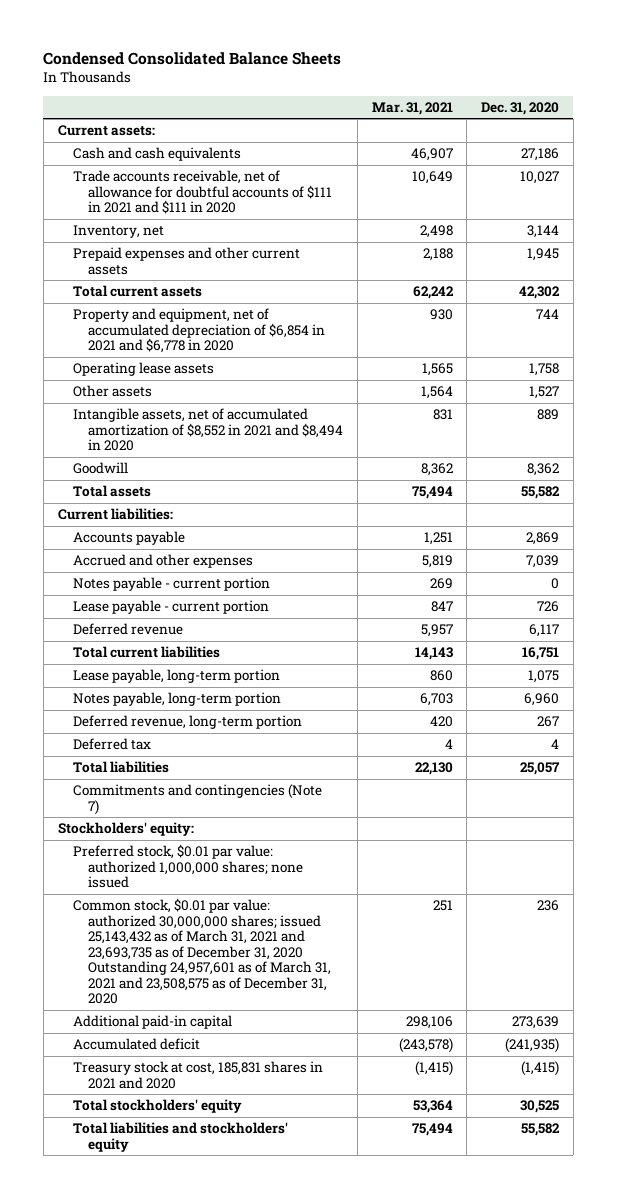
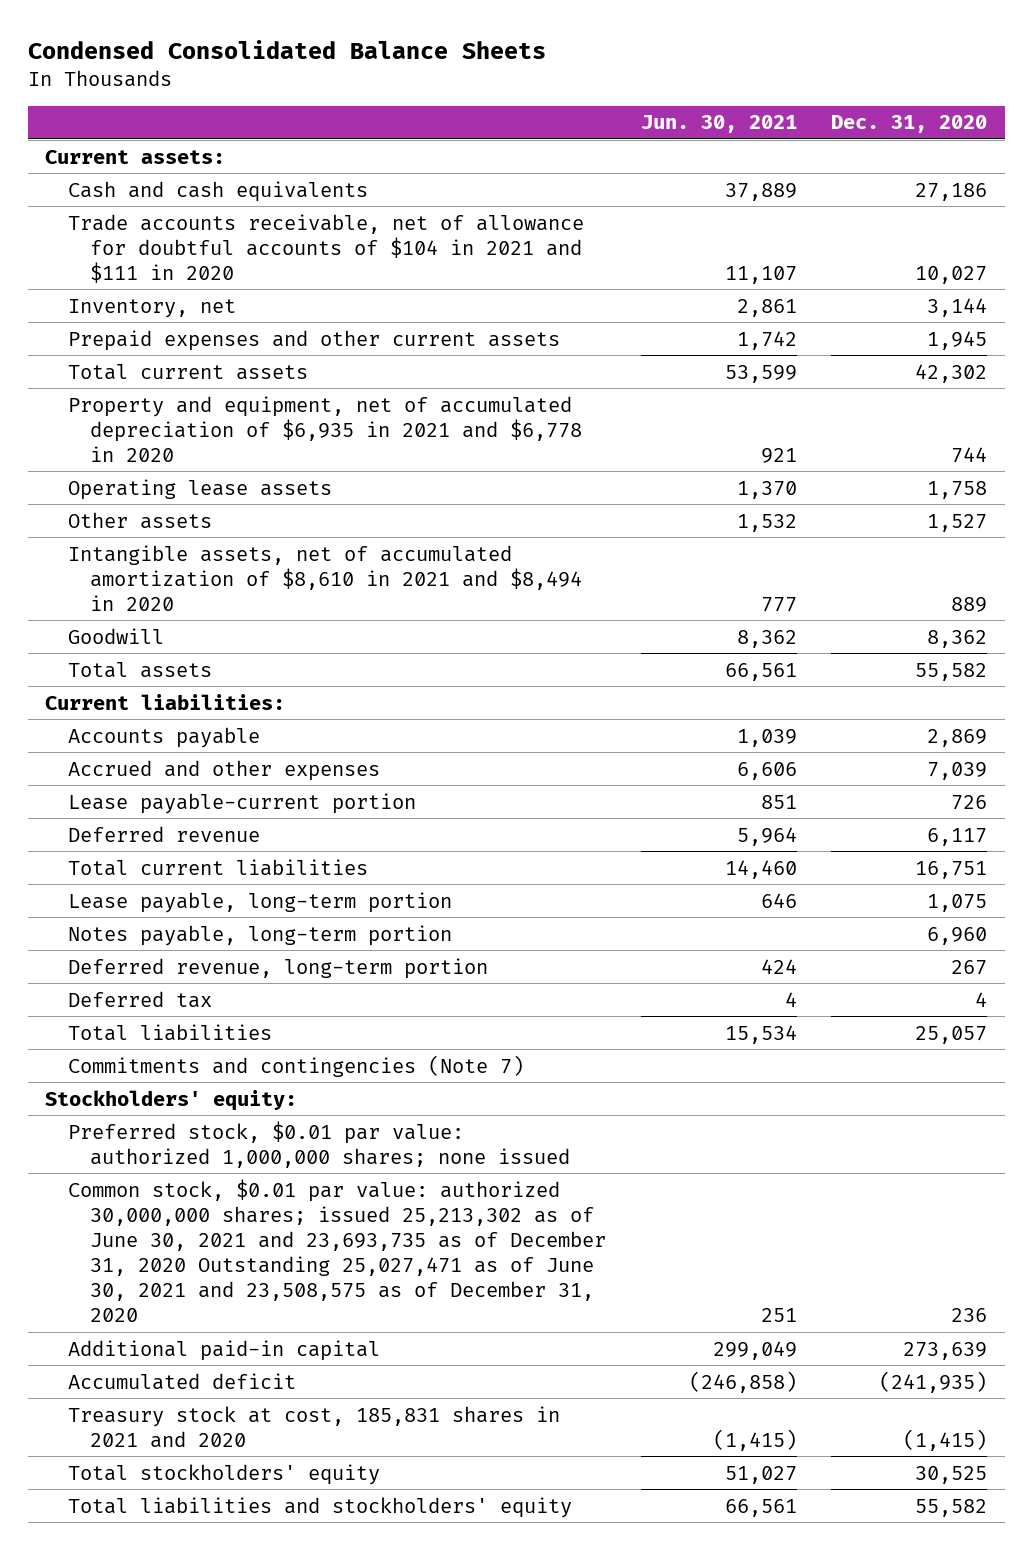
[371,101,453,115] Mar. 31, 2021 -> none
none -> [640,115,797,134] Jun. 30, 2021
[72,170,332,215] Trade accounts receivable, net of allowance for doubtful accounts of $111 in 2021 and $111 in 2020 -> [67,213,584,283] Trade accounts receivable, net of allowance for doubtful accounts of $104 in 2021 and $111 in 2020
[72,308,325,354] Property and equipment, net of accumulated depreciation of $6,854 in 2021 and $6,778 in 2020 -> [67,395,583,462] Property and equipment, net of accumulated depreciation of $6,935 in 2021 and $6,778 in 2020
[72,408,343,452] Intangible assets, net of accumulated amortization of $8,552 in 2021 and $8,494 in 2020 -> [67,544,583,611] Intangible assets, net of accumulated amortization of $8,610 in 2021 and $8,494 in 2020
[72,577,270,592] Notes payable - current portion -> none
[72,600,269,615] Lease payable - current portion -> [67,792,416,814] Lease payable-current portion
[72,898,331,1005] Common stock, $0.01 par value: authorized 30,000,000 shares; issued 25,143,432 as of March 31, 2021 and 23,693,735 as of December 31, 2020 Outstanding 24,957,601 as of March 31, 2021 and 23,508,575 as of December 31, 2020 -> [67,1178,607,1323] Common stock, $0.01 par value: authorized 30,000,000 shares; issued 25,213,302 as of June 30, 2021 and 23,693,735 as of December 31, 2020 Outstanding 25,027,471 as of June 30, 2021 and 23,508,575 as of December 31, 2020

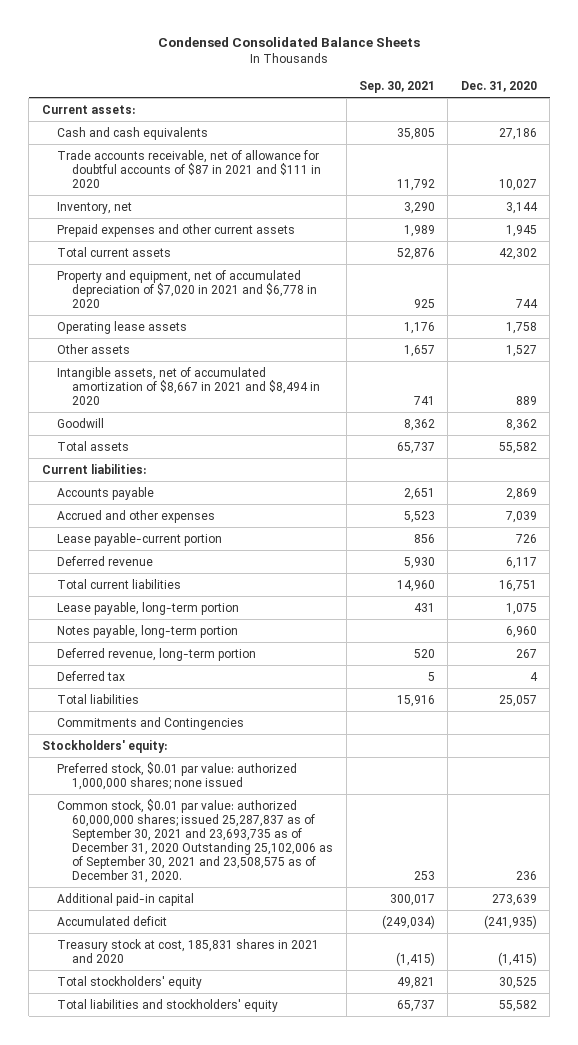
[640,115,797,134] Jun. 30, 2021 -> none
none -> [359,81,436,94] Sep. 30, 2021
[67,213,584,283] Trade accounts receivable, net of allowance for doubtful accounts of $104 in 2021 and $111 in 2020 -> [56,149,322,188] Trade accounts receivable, net of allowance for doubtful accounts of $87 in 2021 and $111 in 2020
[67,395,583,462] Property and equipment, net of accumulated depreciation of $6,935 in 2021 and $6,778 in 2020 -> [56,269,318,308] Property and equipment, net of accumulated depreciation of $7,020 in 2021 and $6,778 in 2020
[67,544,583,611] Intangible assets, net of accumulated amortization of $8,610 in 2021 and $8,494 in 2020 -> [56,366,321,405] Intangible assets, net of accumulated amortization of $8,667 in 2021 and $8,494 in 2020
[67,1054,524,1077] Commitments and contingencies (Note 7) -> [56,716,244,730] Commitments and Contingencies
[67,1178,607,1323] Common stock, $0.01 par value: authorized 30,000,000 shares; issued 25,213,302 as of June 30, 2021 and 23,693,735 as of December 31, 2020 Outstanding 25,027,471 as of June 30, 2021 and 23,508,575 as of December 31, 2020 -> [56,798,334,884] Common stock, $0.01 par value: authorized 60,000,000 shares; issued 25,287,837 as of September 30, 2021 and 23,693,735 as of December 31, 2020 Outstanding 25,102,006 as of September 30, 2021 and 23,508,575 as of December 31, 2020.

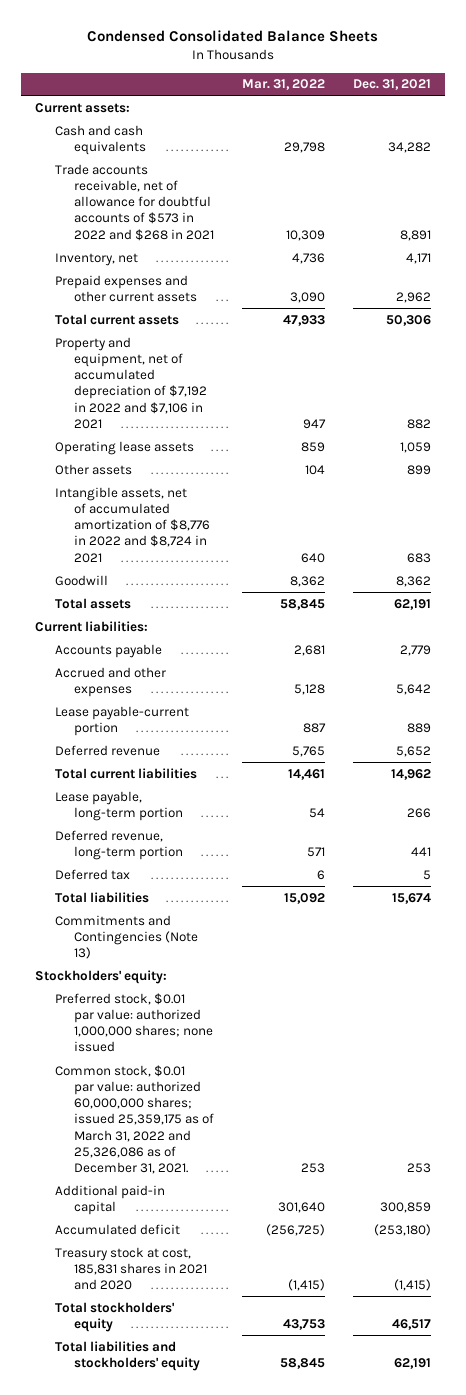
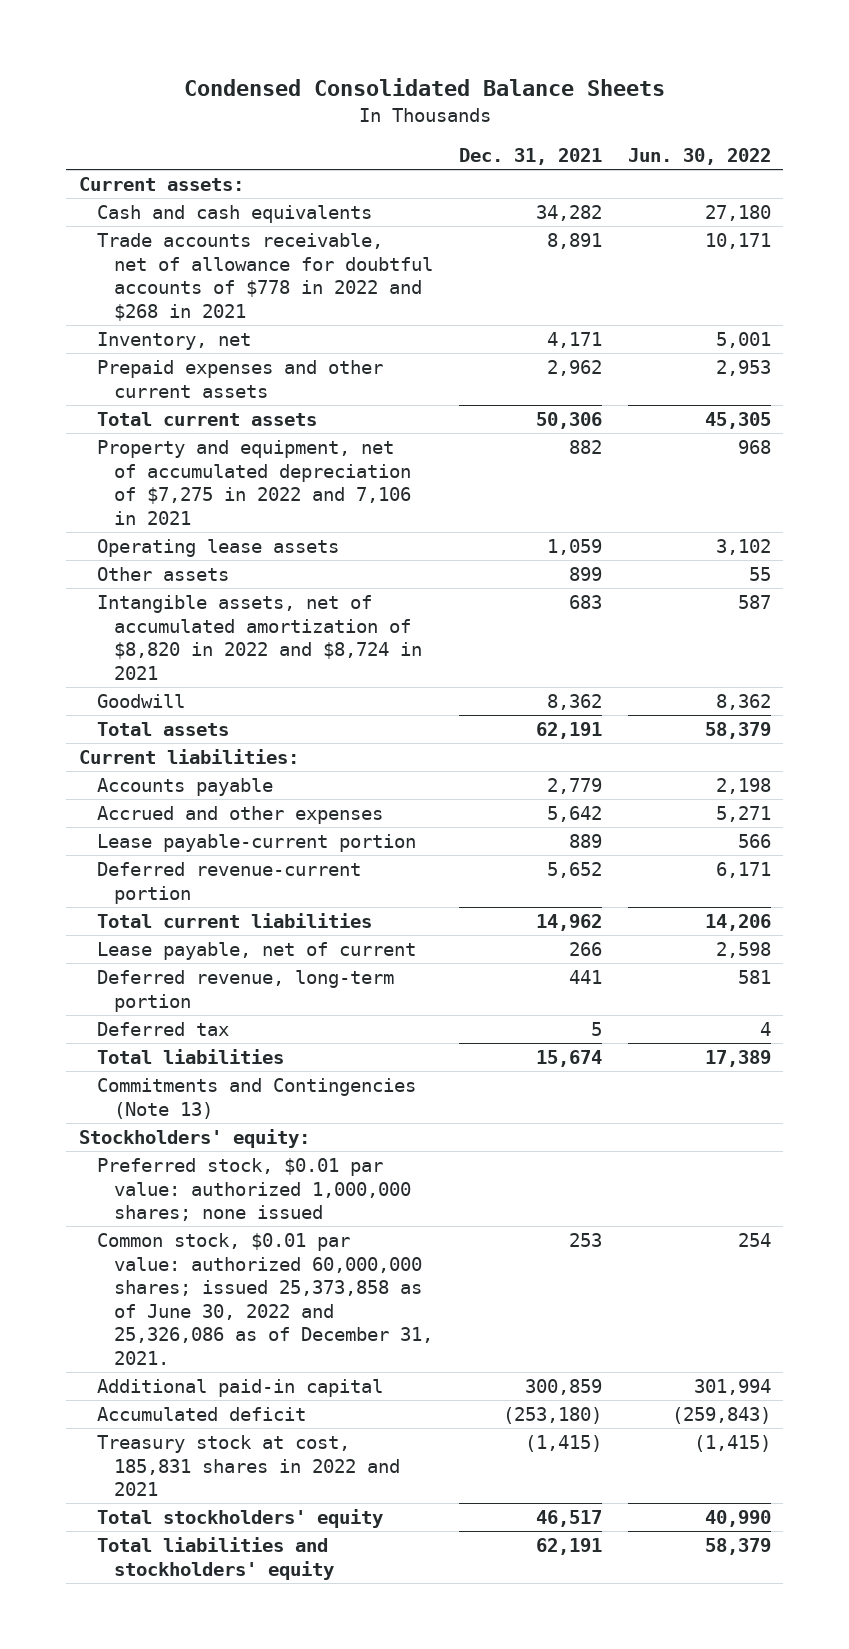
[242,79,326,91] Mar. 31, 2022 -> none
none -> [627,148,771,166] Jun. 30, 2022
[54,163,215,241] Trade accounts receivable, net of allowance for doubtful accounts of $573 in 2022 and $268 in 2021 -> [96,233,434,321] Trade accounts receivable, net of allowance for doubtful accounts of $778 in 2022 and $268 in 2021
[54,336,208,429] Property and equipment, net of accumulated depreciation of $7,192 in 2022 and $7,106 in 2021 -> [96,440,412,525] Property and equipment, net of accumulated depreciation of $7,275 in 2022 and 7,106 in 2021
[54,486,211,563] Intangible assets, net of accumulated amortization of $8,776 in 2022 and $8,724 in 2021 -> [96,595,423,680] Intangible assets, net of accumulated amortization of $8,820 in 2022 and $8,724 in 2021
[54,744,160,756] Deferred revenue -> [96,862,361,904] Deferred revenue-current portion
[54,790,184,821] Lease payable, long-term portion -> [96,942,416,961] Lease payable, net of current
[54,1064,215,1175] Common stock, $0.01 par value: authorized 60,000,000 shares; issued 25,359,175 as of March 31, 2022 and 25,326,086 as of December 31, 2021. -> [96,1233,434,1365] Common stock, $0.01 par value: authorized 60,000,000 shares; issued 25,373,858 as of June 30, 2022 and 25,326,086 as of December 31, 2021.
[54,1246,208,1291] Treasury stock at cost, 185,831 shares in 2021 and 2020 -> [96,1435,401,1497] Treasury stock at cost, 185,831 shares in 2022 and 2021

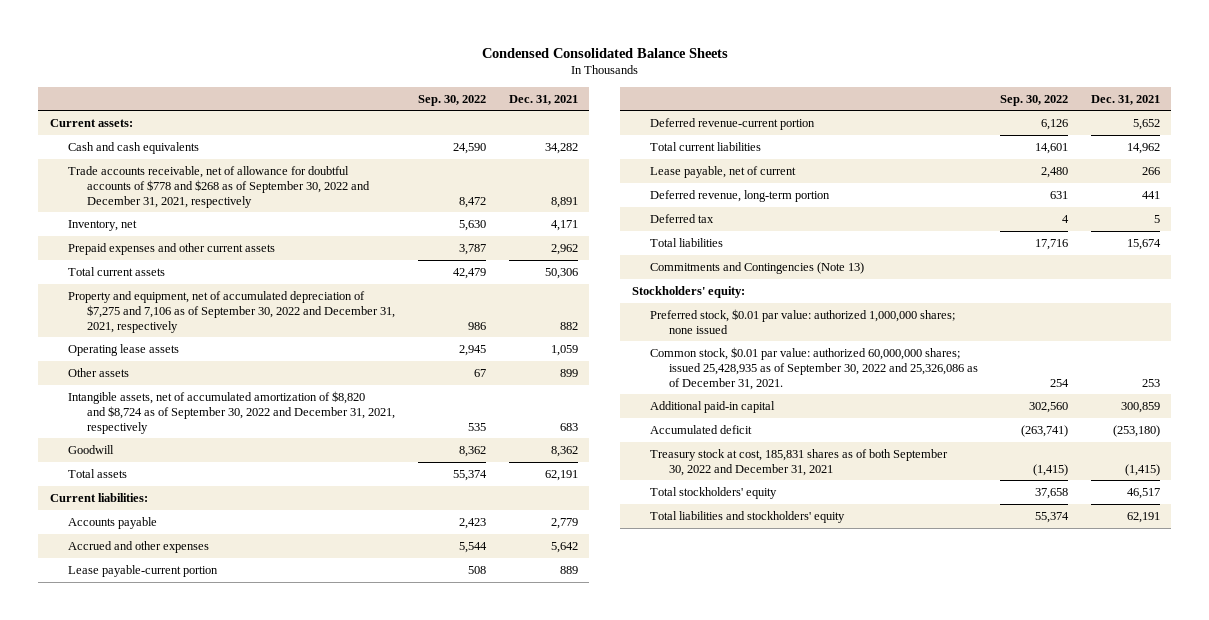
[627,148,771,166] Jun. 30, 2022 -> none
none -> [418,94,487,106] Sep. 30, 2022
[96,233,434,321] Trade accounts receivable, net of allowance for doubtful accounts of $778 in 2022 and $268 in 2021 -> [68,165,370,208] Trade accounts receivable, net of allowance for doubtful accounts of $778 and $268 as of September 30, 2022 and December 31, 2021, respectively
[96,440,412,525] Property and equipment, net of accumulated depreciation of $7,275 in 2022 and 7,106 in 2021 -> [68,290,395,333] Property and equipment, net of accumulated depreciation of $7,275 and 7,106 as of September 30, 2022 and December 31, 2021, respectively
[96,595,423,680] Intangible assets, net of accumulated amortization of $8,820 in 2022 and $8,724 in 2021 -> [68,390,395,434] Intangible assets, net of accumulated amortization of $8,820 and $8,724 as of September 30, 2022 and December 31, 2021, respectively
[96,1233,434,1365] Common stock, $0.01 par value: authorized 60,000,000 shares; issued 25,373,858 as of June 30, 2022 and 25,326,086 as of December 31, 2021. -> [650,346,978,390] Common stock, $0.01 par value: authorized 60,000,000 shares; issued 25,428,935 as of September 30, 2022 and 25,326,086 as of December 31, 2021.
[96,1435,401,1497] Treasury stock at cost, 185,831 shares in 2022 and 2021 -> [650,448,949,476] Treasury stock at cost, 185,831 shares as of both September 30, 2022 and December 31, 2021

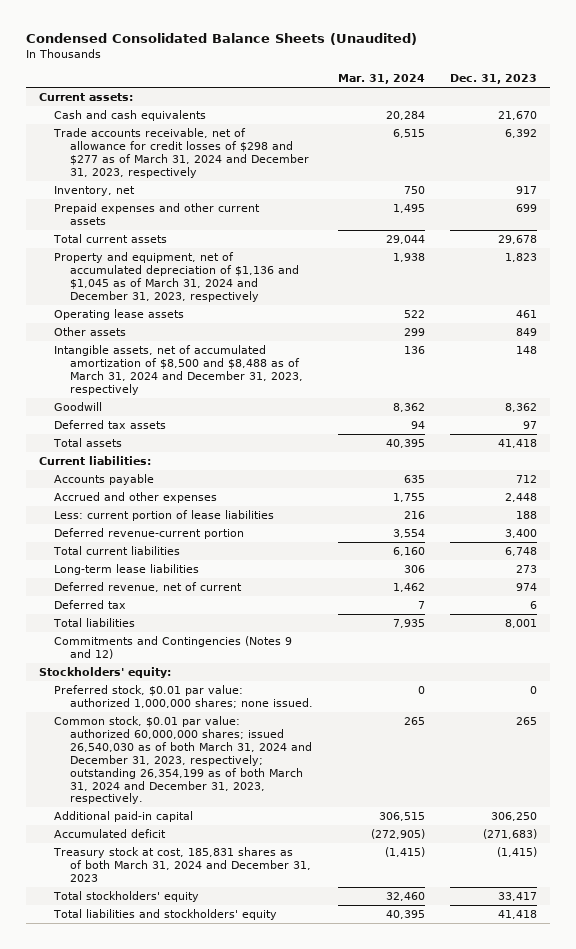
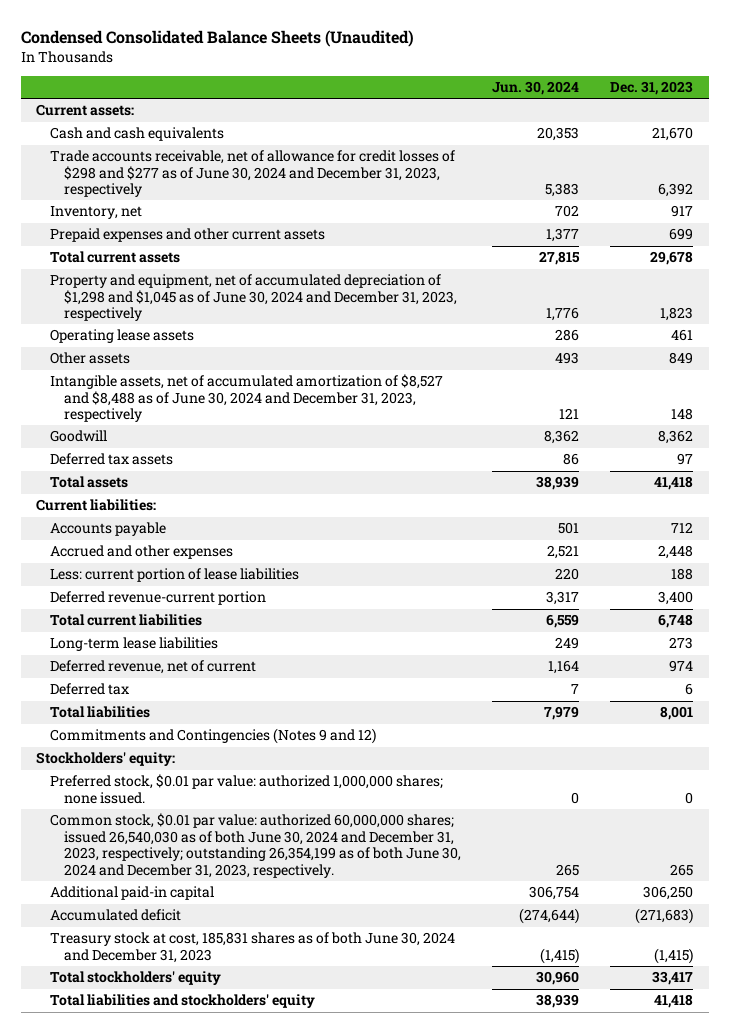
[338,74,426,85] Mar. 31, 2024 -> none
none -> [492,81,580,96] Jun. 30, 2024
[53,128,309,178] Trade accounts receivable, net of allowance for credit losses of $298 and $277 as of March 31, 2024 and December 31, 2023, respectively -> [50,150,456,198] Trade accounts receivable, net of allowance for credit losses of $298 and $277 as of June 30, 2024 and December 31, 2023, respectively
[54,252,299,302] Property and equipment, net of accumulated depreciation of $1,136 and $1,045 as of March 31, 2024 and December 31, 2023, respectively -> [50,274,458,322] Property and equipment, net of accumulated depreciation of $1,298 and $1,045 as of June 30, 2024 and December 31, 2023, respectively
[54,345,303,395] Intangible assets, net of accumulated amortization of $8,500 and $8,488 as of March 31, 2024 and December 31, 2023, respectively -> [50,374,444,423] Intangible assets, net of accumulated amortization of $8,527 and $8,488 as of June 30, 2024 and December 31, 2023, respectively
[54,716,312,805] Common stock, $0.01 par value: authorized 60,000,000 shares; issued 26,540,030 as of both March 31, 2024 and December 31, 2023, respectively; outstanding 26,354,199 as of both March 31, 2024 and December 31, 2023, respectively. -> [50,813,462,878] Common stock, $0.01 par value: authorized 60,000,000 shares; issued 26,540,030 as of both June 30, 2024 and December 31, 2023, respectively; outstanding 26,354,199 as of both June 30, 2024 and December 31, 2023, respectively.
[53,847,311,882] Treasury stock at cost, 185,831 shares as of both March 31, 2024 and December 31, 2023 -> [50,932,456,963] Treasury stock at cost, 185,831 shares as of both June 30, 2024 and December 31, 2023

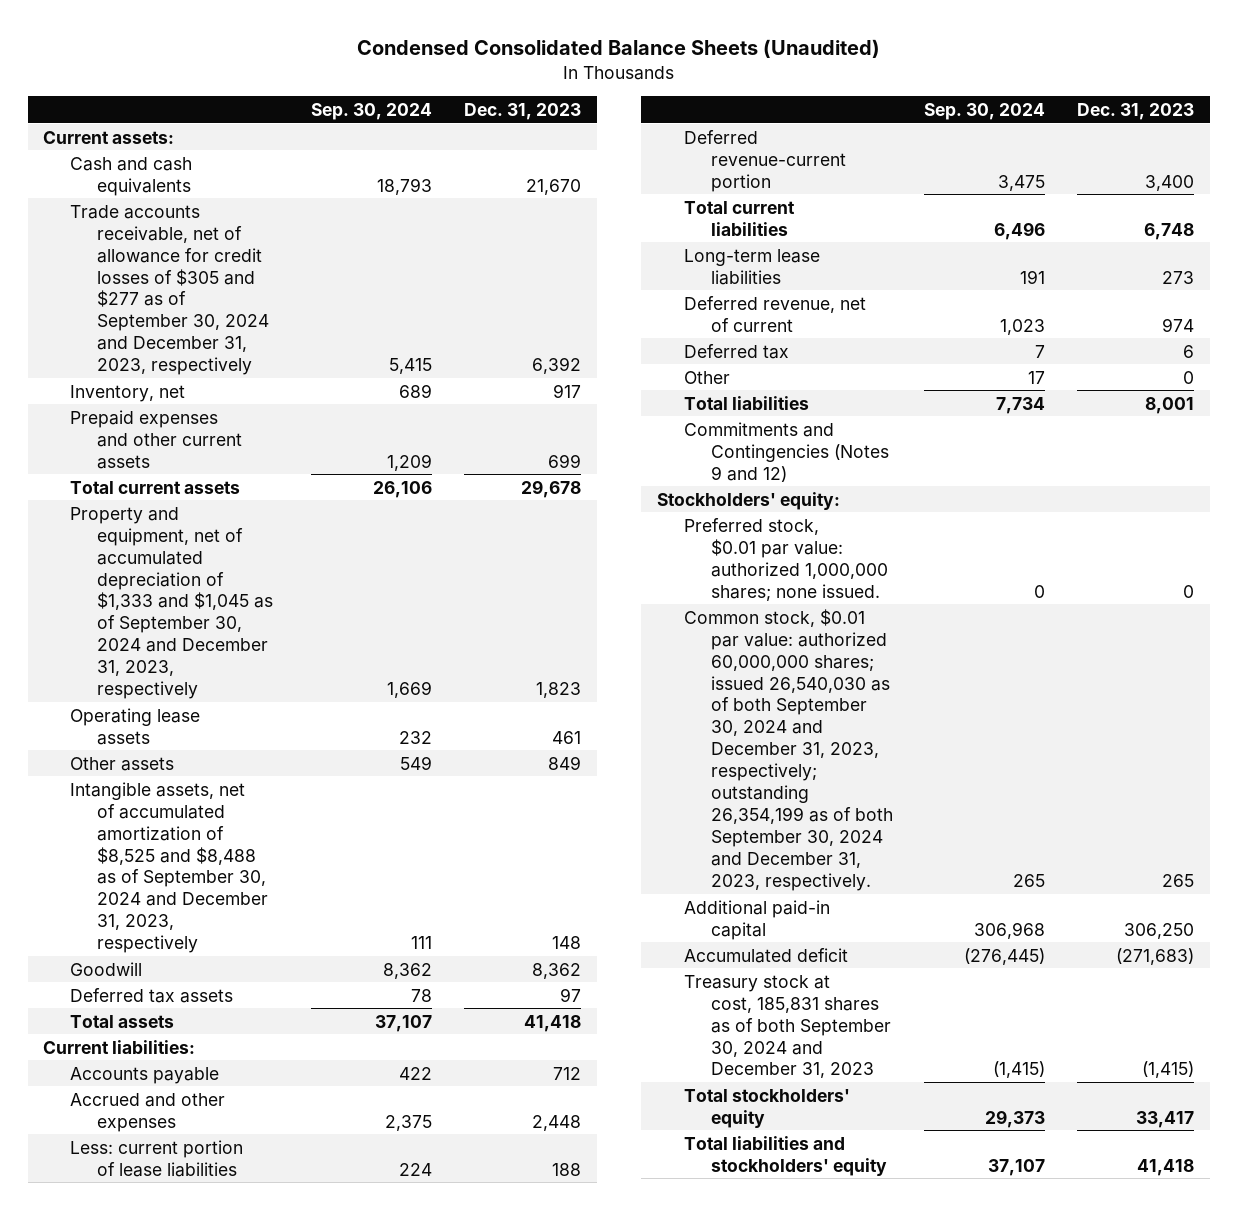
[492,81,580,96] Jun. 30, 2024 -> none
none -> [311,102,433,120] Sep. 30, 2024
[50,150,456,198] Trade accounts receivable, net of allowance for credit losses of $298 and $277 as of June 30, 2024 and December 31, 2023, respectively -> [70,204,270,376] Trade accounts receivable, net of allowance for credit losses of $305 and $277 as of September 30, 2024 and December 31, 2023, respectively
[50,274,458,322] Property and equipment, net of accumulated depreciation of $1,298 and $1,045 as of June 30, 2024 and December 31, 2023, respectively -> [70,506,274,700] Property and equipment, net of accumulated depreciation of $1,333 and $1,045 as of September 30, 2024 and December 31, 2023, respectively
[50,374,444,423] Intangible assets, net of accumulated amortization of $8,527 and $8,488 as of June 30, 2024 and December 31, 2023, respectively -> [70,781,269,954] Intangible assets, net of accumulated amortization of $8,525 and $8,488 as of September 30, 2024 and December 31, 2023, respectively
none -> [683,370,730,384] Other
[50,813,462,878] Common stock, $0.01 par value: authorized 60,000,000 shares; issued 26,540,030 as of both June 30, 2024 and December 31, 2023, respectively; outstanding 26,354,199 as of both June 30, 2024 and December 31, 2023, respectively. -> [683,608,893,892] Common stock, $0.01 par value: authorized 60,000,000 shares; issued 26,540,030 as of both September 30, 2024 and December 31, 2023, respectively; outstanding 26,354,199 as of both September 30, 2024 and December 31, 2023, respectively.
[50,932,456,963] Treasury stock at cost, 185,831 shares as of both June 30, 2024 and December 31, 2023 -> [683,974,891,1079] Treasury stock at cost, 185,831 shares as of both September 30, 2024 and December 31, 2023

